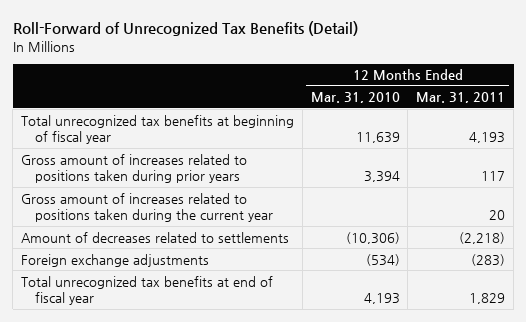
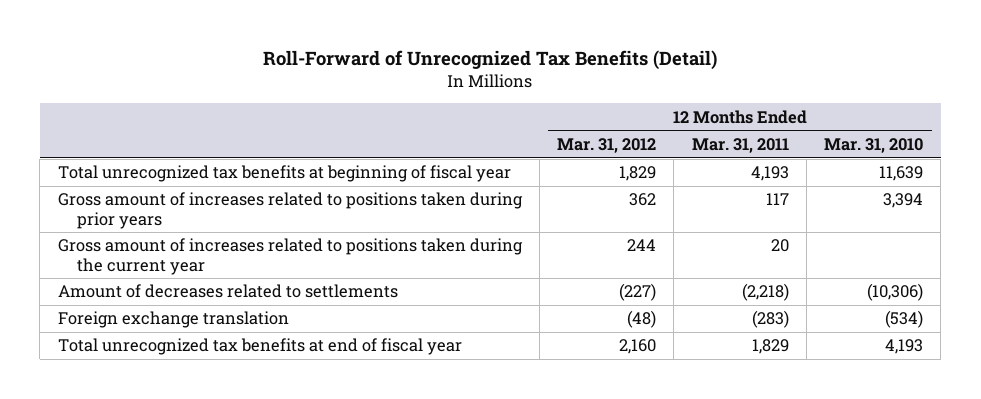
none -> [557,138,657,154] Mar. 31, 2012
[20,253,209,267] Foreign exchange adjustments -> [57,311,289,329] Foreign exchange translation

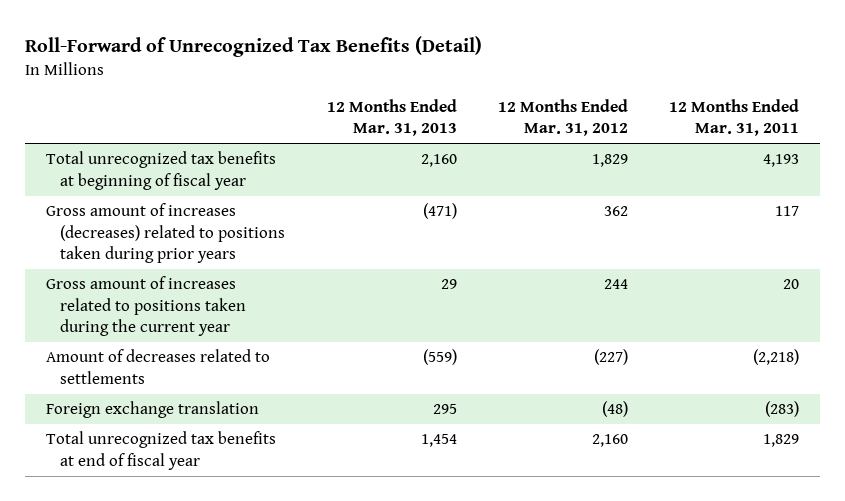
[824,138,924,154] Mar. 31, 2010 -> none
none -> [326,98,457,137] 12 Months Ended Mar. 31, 2013
[57,192,523,229] Gross amount of increases related to positions taken during prior years -> [46,203,286,264] Gross amount of increases (decreases) related to positions taken during prior years

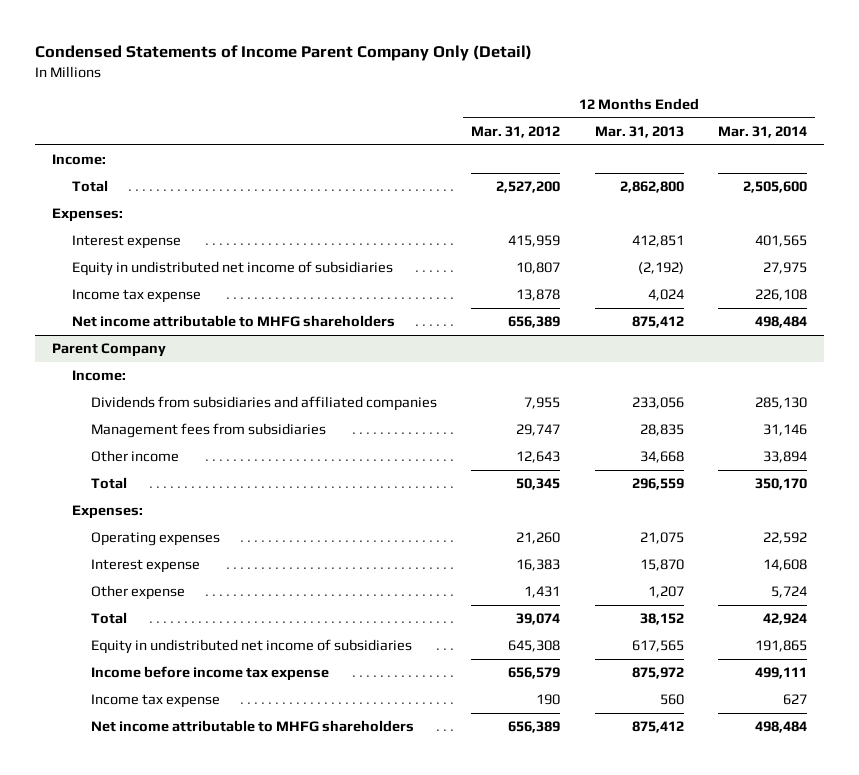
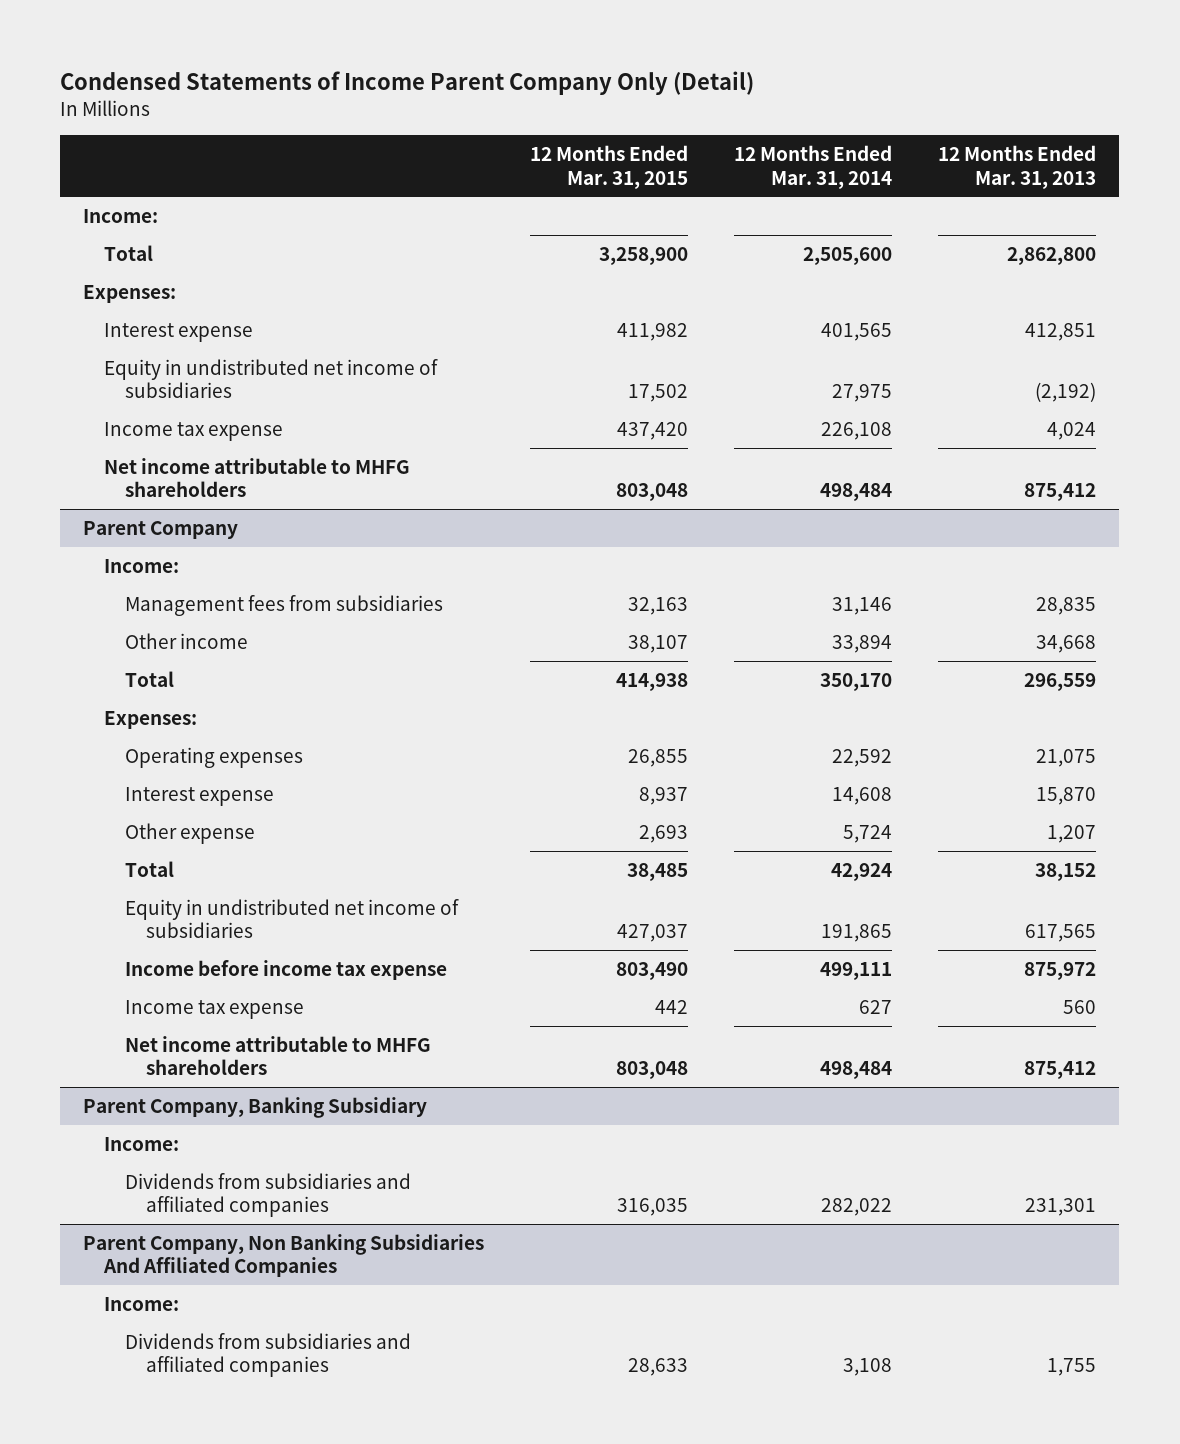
[471,125,561,138] Mar. 31, 2012 -> none
none -> [530,145,689,189] 12 Months Ended Mar. 31, 2015
[90,396,437,412] Dividends from subsidiaries and affiliated companies -> none
none -> [83,1096,428,1118] Parent Company, Banking Subsidiary
none -> [104,1136,180,1151] Income:
none -> [125,1172,412,1218] Dividends from subsidiaries and affiliated companies
none -> [83,1233,485,1278] Parent Company, Non Banking Subsidiaries And Affiliated Companies
none -> [104,1296,180,1311] Income:
none -> [125,1332,412,1378] Dividends from subsidiaries and affiliated companies

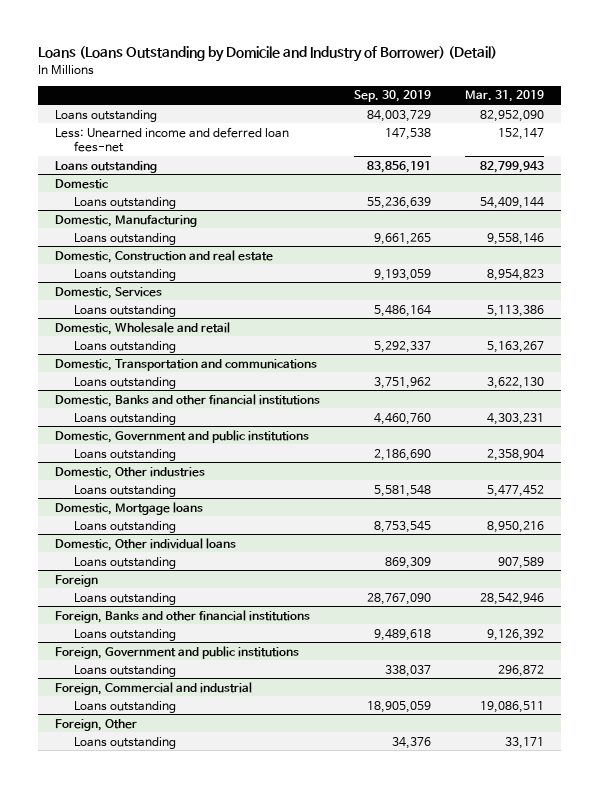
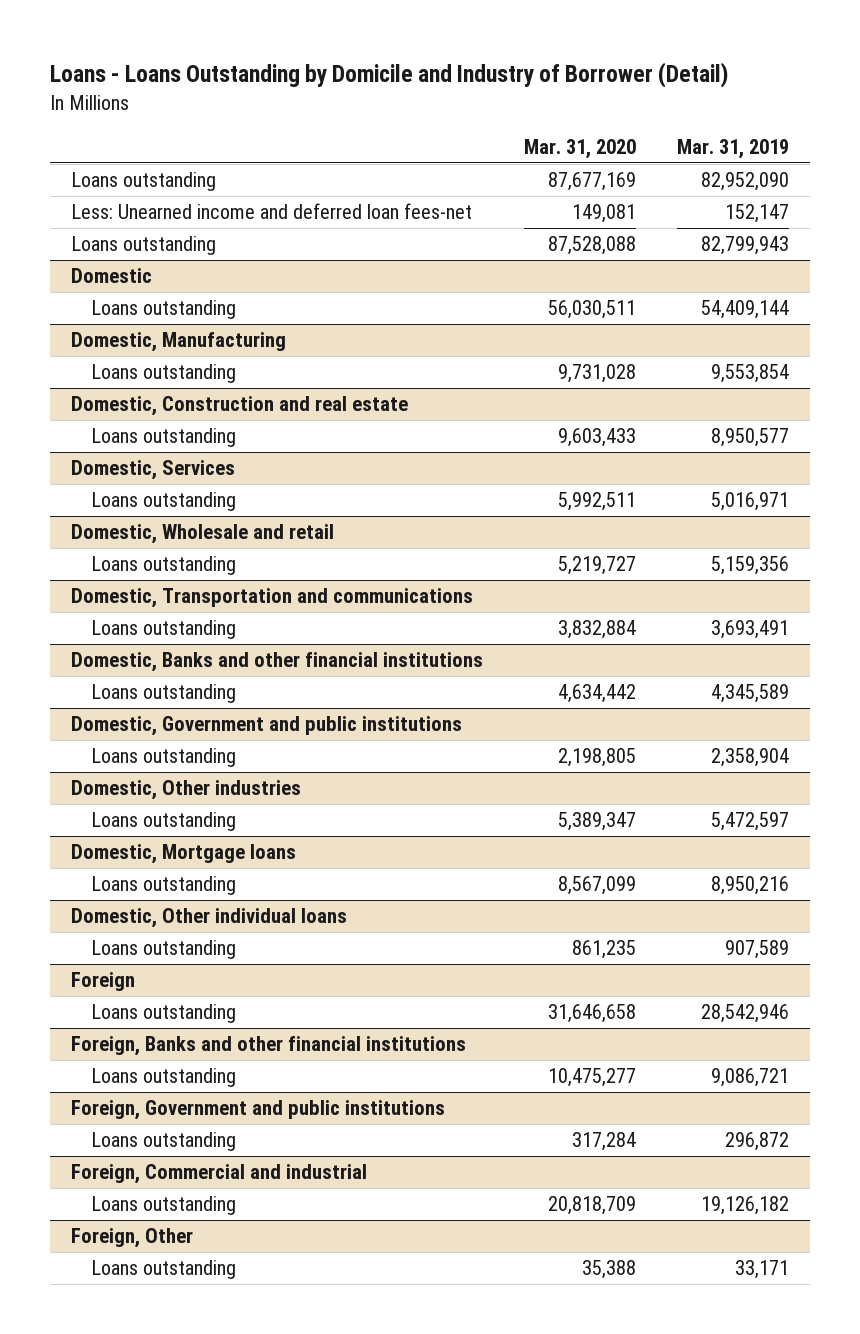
[38,46,498,63] Loans (Loans Outstanding by Domicile and Industry of Borrower) (Detail) -> [50,62,729,89] Loans - Loans Outstanding by Domicile and Industry of Borrower (Detail)
[353,90,431,103] Sep. 30, 2019 -> none
none -> [523,139,636,160] Mar. 31, 2020
[486,232,544,245] 9,558,146 -> [711,364,790,384] 9,553,854
[486,268,544,281] 8,954,823 -> [711,428,790,448] 8,950,577
[486,304,544,317] 5,113,386 -> [711,492,790,512] 5,016,971
[486,340,544,353] 5,163,267 -> [711,556,790,576] 5,159,356
[486,376,544,389] 3,622,130 -> [711,620,790,640] 3,693,491
[486,412,544,425] 4,303,231 -> [711,684,790,704] 4,345,589
[486,484,544,497] 5,477,452 -> [711,812,790,832] 5,472,597
[486,628,544,641] 9,126,392 -> [711,1068,790,1088] 9,086,721
[479,700,544,713] 19,086,511 -> [701,1196,790,1216] 19,126,182

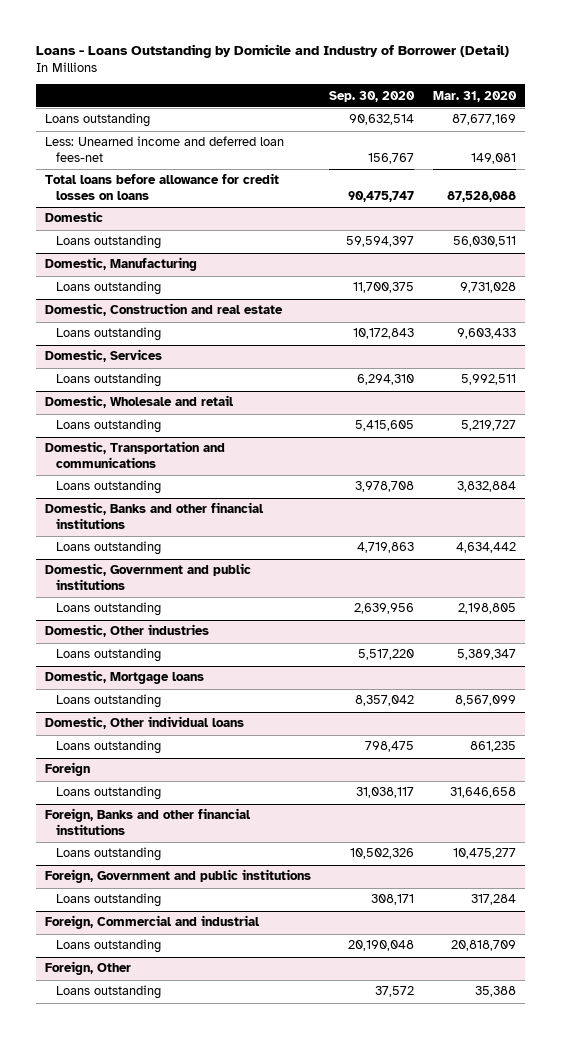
[677,139,790,160] Mar. 31, 2019 -> none
none -> [329,90,416,102] Sep. 30, 2020
[70,236,216,256] Loans outstanding -> [45,173,280,200] Total loans before allowance for credit losses on loans

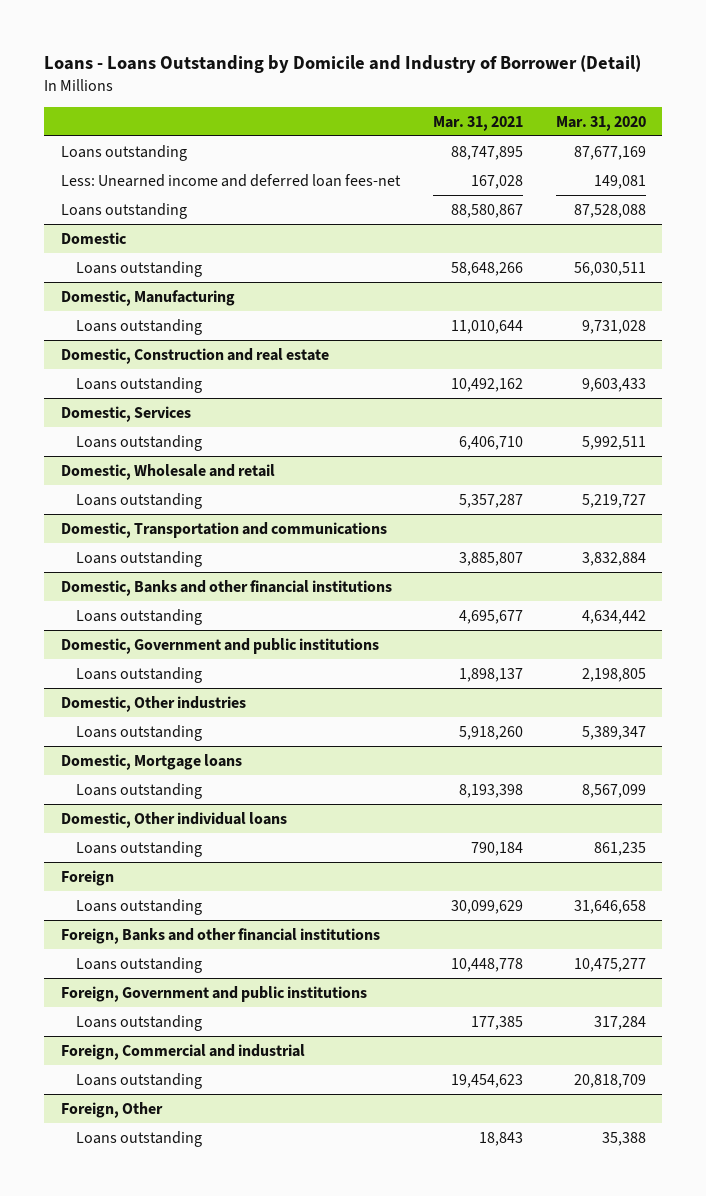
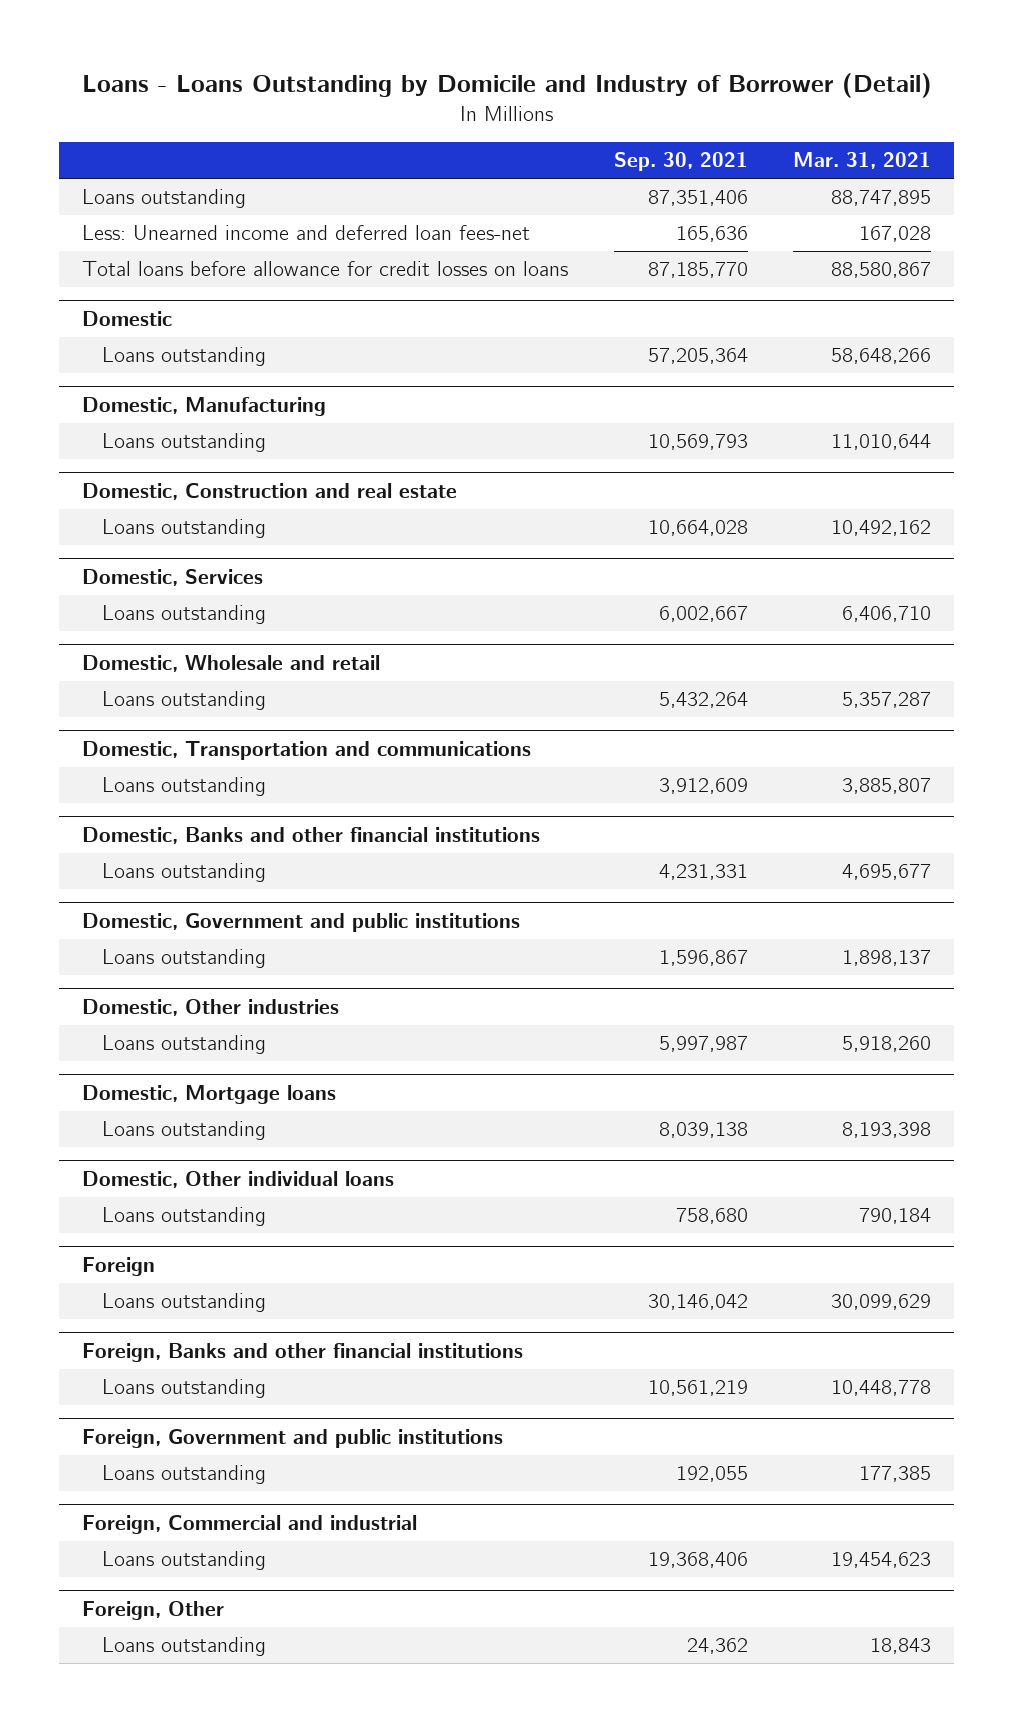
[555,115,646,131] Mar. 31, 2020 -> none
none -> [613,152,748,172] Sep. 30, 2021
[60,202,187,219] Loans outstanding -> [81,261,568,277] Total loans before allowance for credit losses on loans

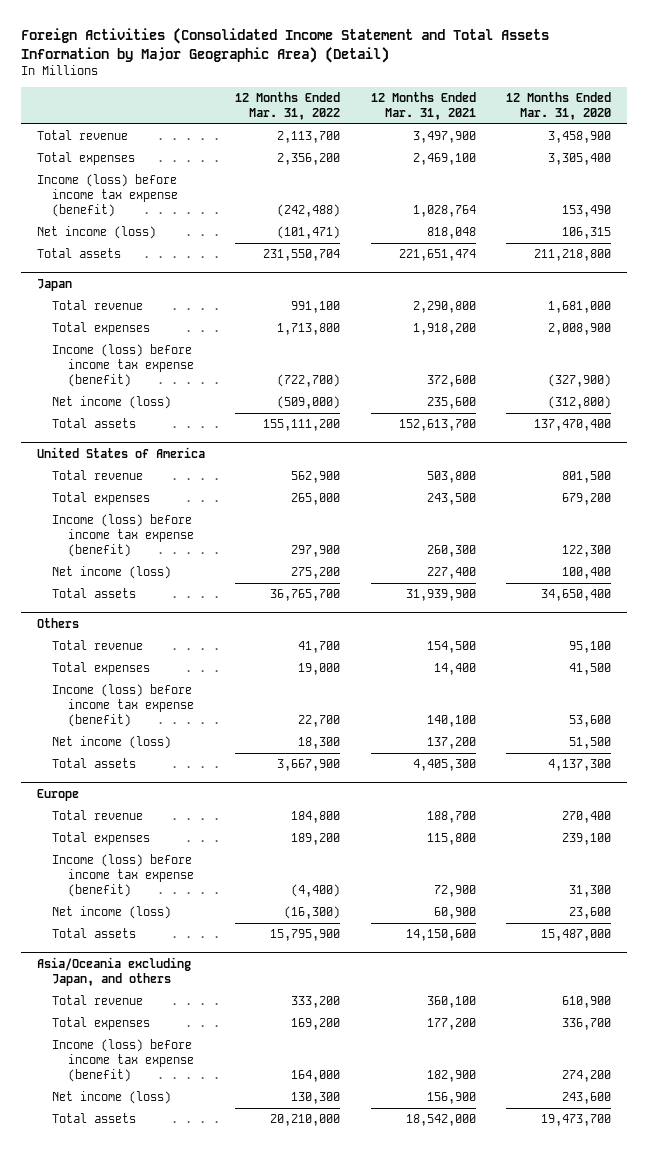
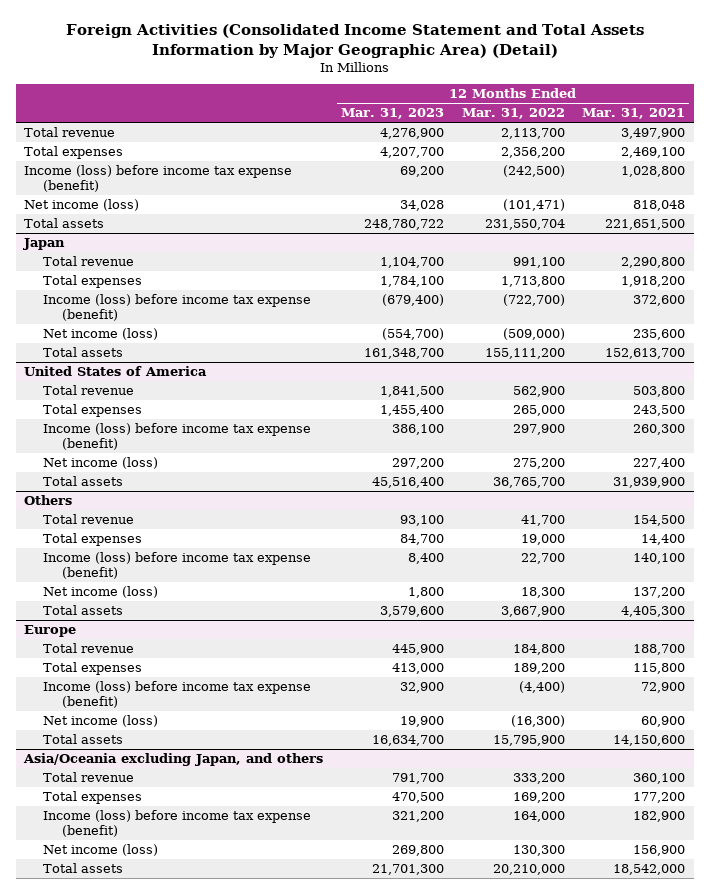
[506,92,612,121] 12 Months Ended Mar. 31, 2020 -> none
none -> [340,108,444,120] Mar. 31, 2023
[277,204,341,218] (242,488) -> [502,165,565,178] (242,500)
[412,205,476,218] 1,028,764 -> [621,166,686,178] 1,028,800
[398,249,476,262] 221,651,474 -> [605,219,686,231] 221,651,500

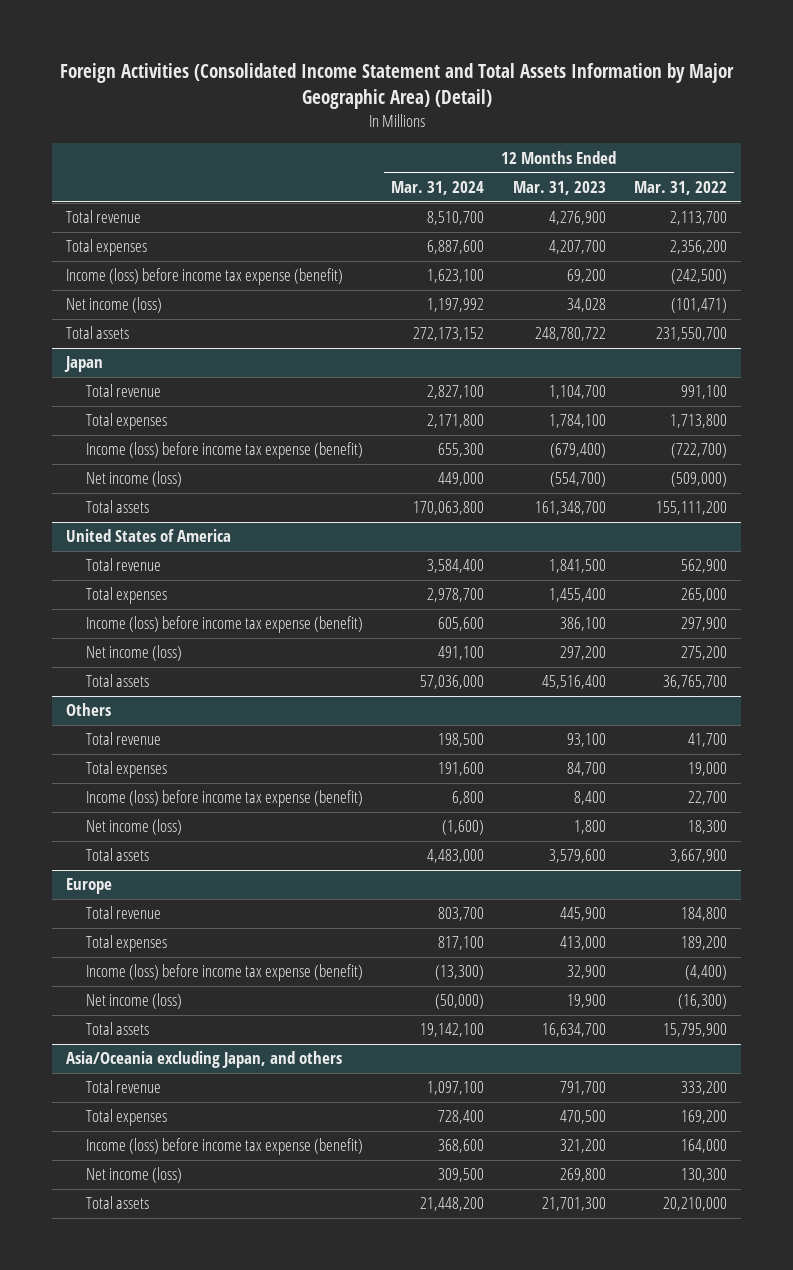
[582,108,686,120] Mar. 31, 2021 -> none
none -> [391,180,485,195] Mar. 31, 2024
[484,219,565,231] 231,550,704 -> [655,327,727,342] 231,550,700

